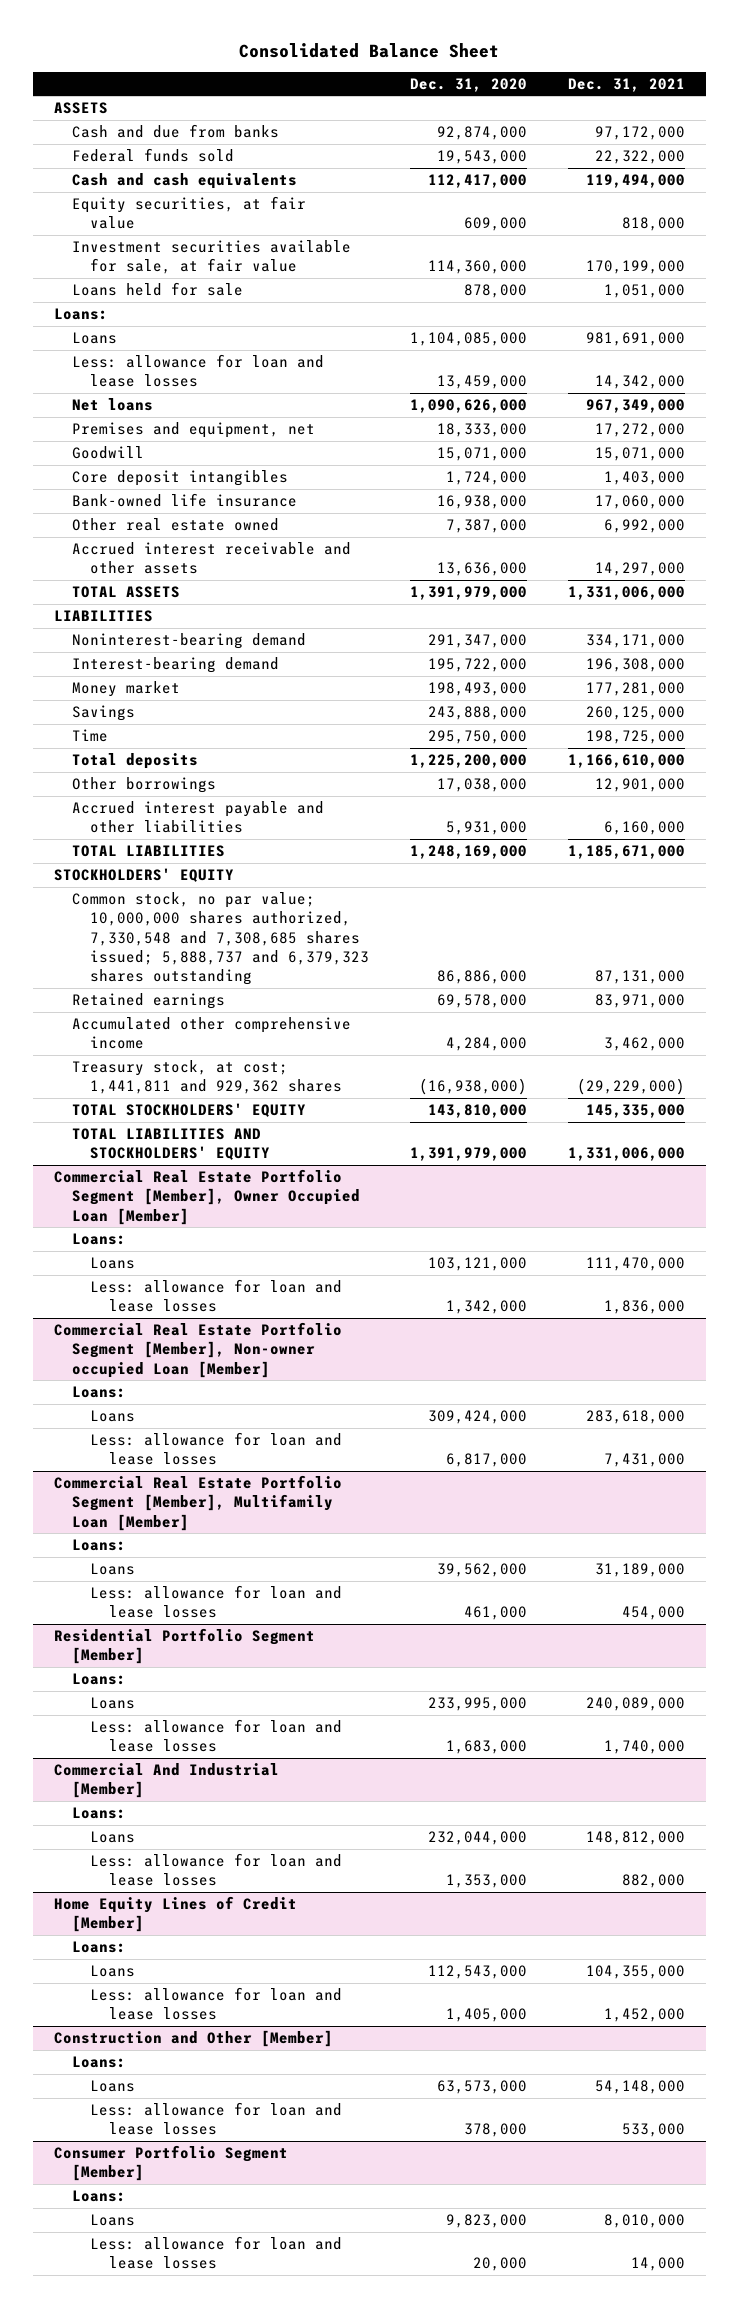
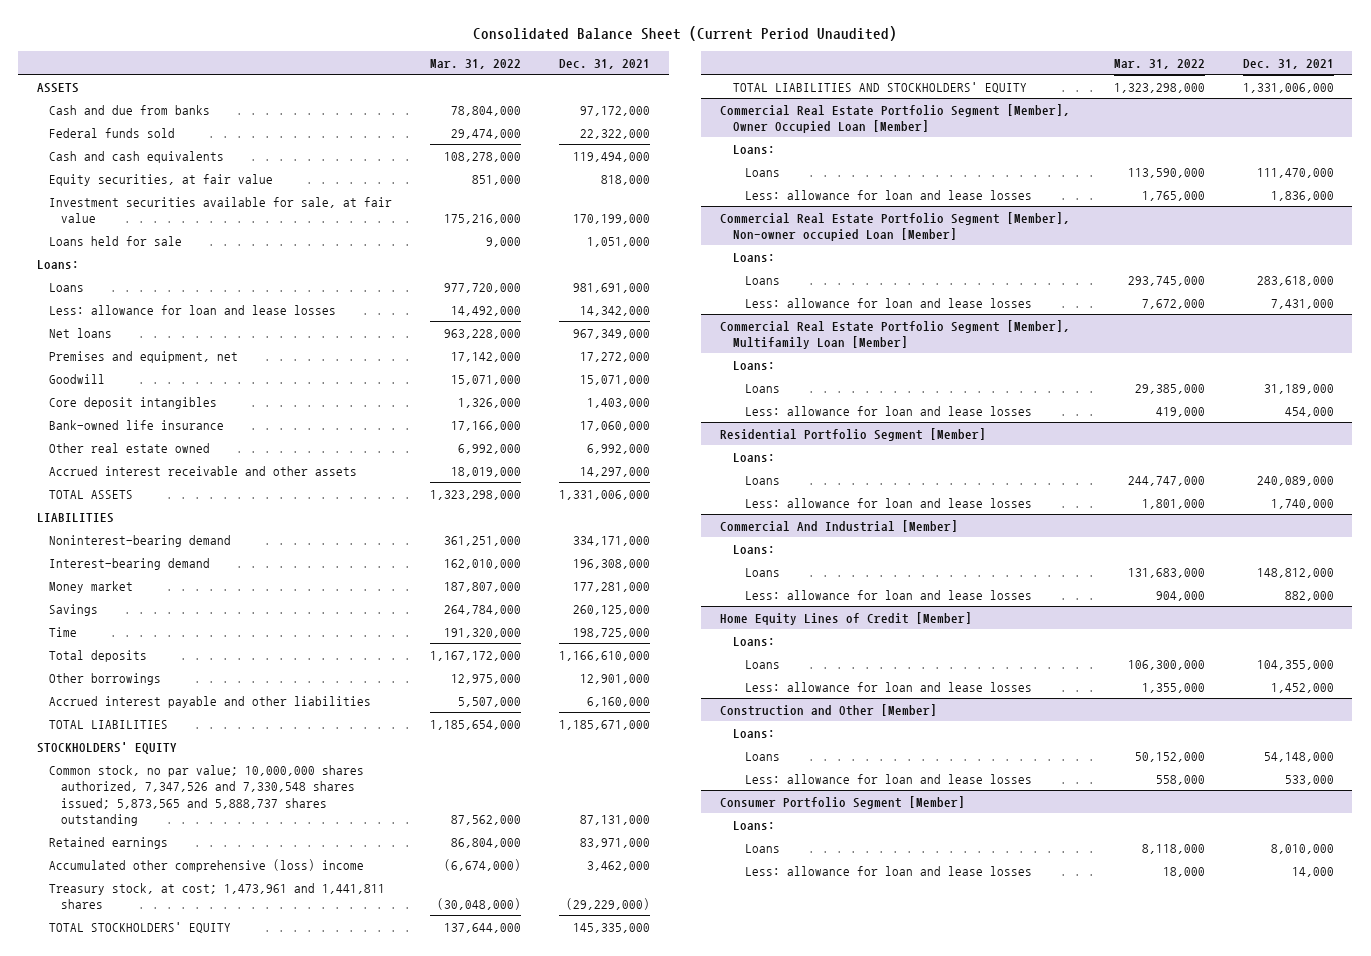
[239,42,500,58] Consolidated Balance Sheet -> [473,26,898,42] Consolidated Balance Sheet (Current Period Unaudited)
[410,77,528,92] Dec. 31, 2020 -> none
none -> [430,58,522,69] Mar. 31, 2022
[71,892,370,985] Common stock, no par value; 10,000,000 shares authorized, 7,330,548 and 7,308,685 shares issued; 5,888,737 and 6,379,323 shares outstanding -> [49,764,365,827] Common stock, no par value; 10,000,000 shares authorized, 7,347,526 and 7,330,548 shares issued; 5,873,565 and 5,888,737 shares outstanding
[71,1017,351,1050] Accumulated other comprehensive income -> [49,858,365,872] Accumulated other comprehensive (loss) income
[71,1060,343,1095] Treasury stock, at cost; 1,441,811 and 929,362 shares -> [49,882,386,910] Treasury stock, at cost; 1,473,961 and 1,441,811 shares

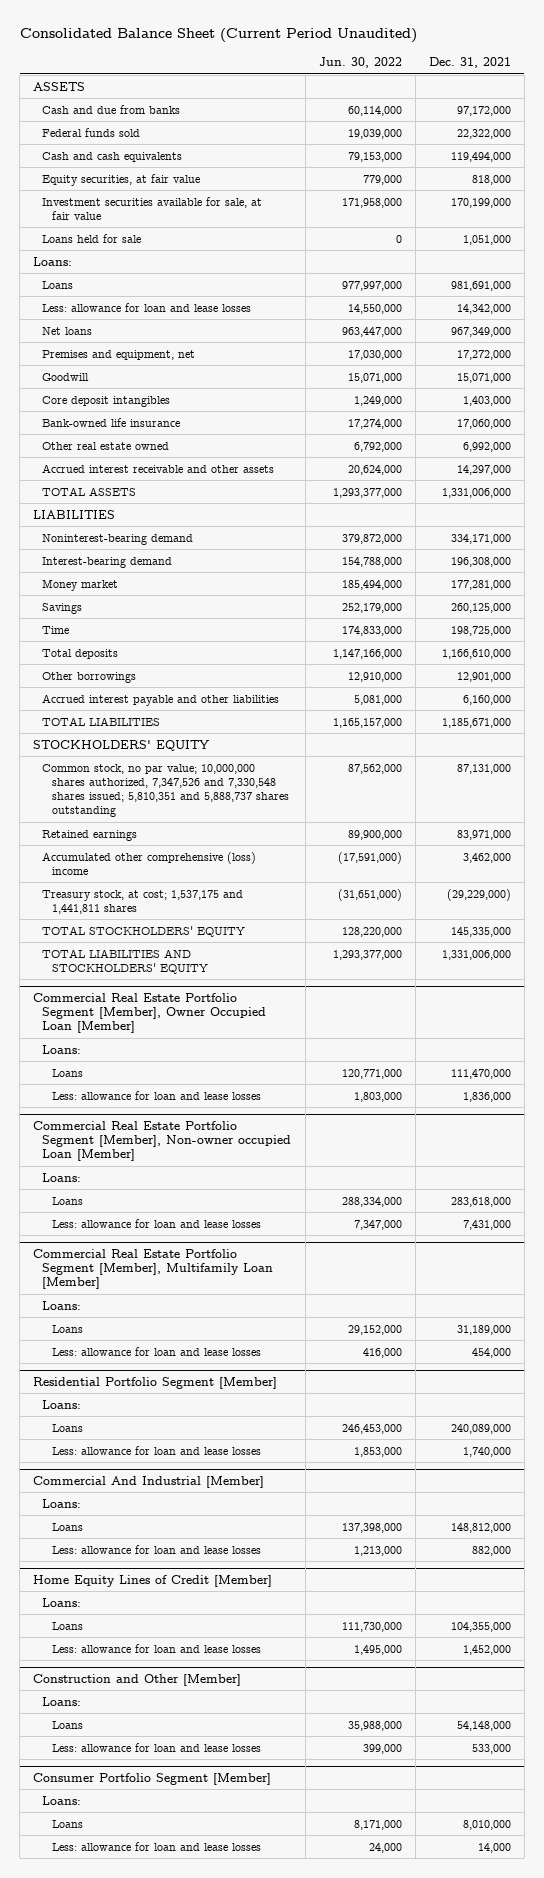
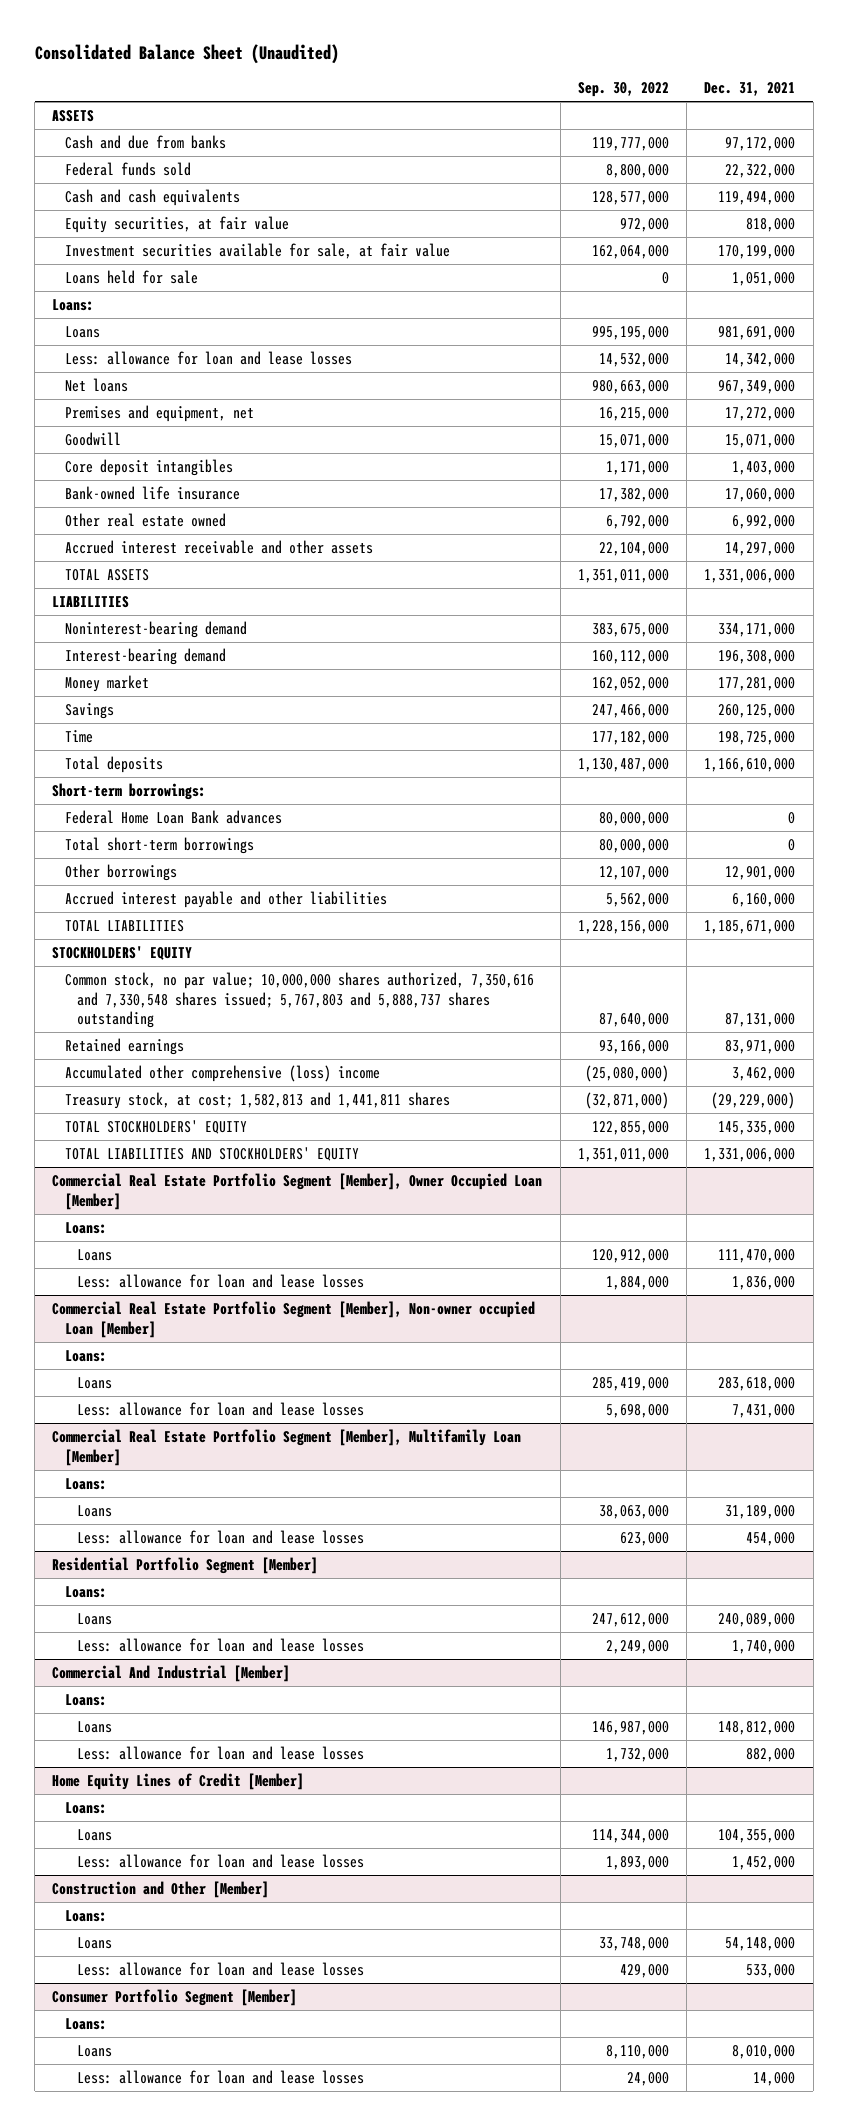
[19,28,417,44] Consolidated Balance Sheet (Current Period Unaudited) -> [34,43,339,64] Consolidated Balance Sheet (Unaudited)
[318,57,402,69] Jun. 30, 2022 -> none
none -> [577,82,669,98] Sep. 30, 2022
none -> [52,782,207,800] Short-term borrowings:
none -> [64,809,282,824] Federal Home Loan Bank advances
none -> [64,836,254,854] Total short-term borrowings
[42,763,289,818] Common stock, no par value; 10,000,000 shares authorized, 7,347,526 and 7,330,548 shares issued; 5,810,351 and 5,888,737 shares outstanding -> [64,971,534,1029] Common stock, no par value; 10,000,000 shares authorized, 7,350,616 and 7,330,548 shares issued; 5,767,803 and 5,888,737 shares outstanding
[42,889,244,914] Treasury stock, at cost; 1,537,175 and 1,441,811 shares -> [64,1091,450,1109] Treasury stock, at cost; 1,582,813 and 1,441,811 shares

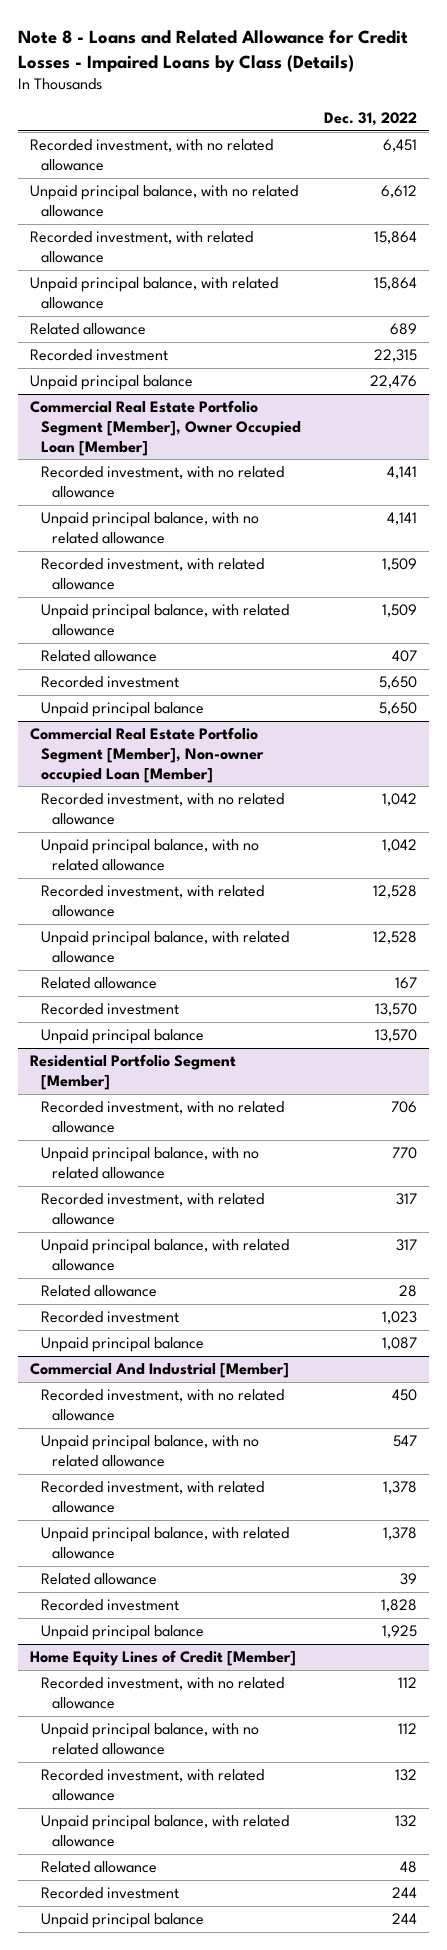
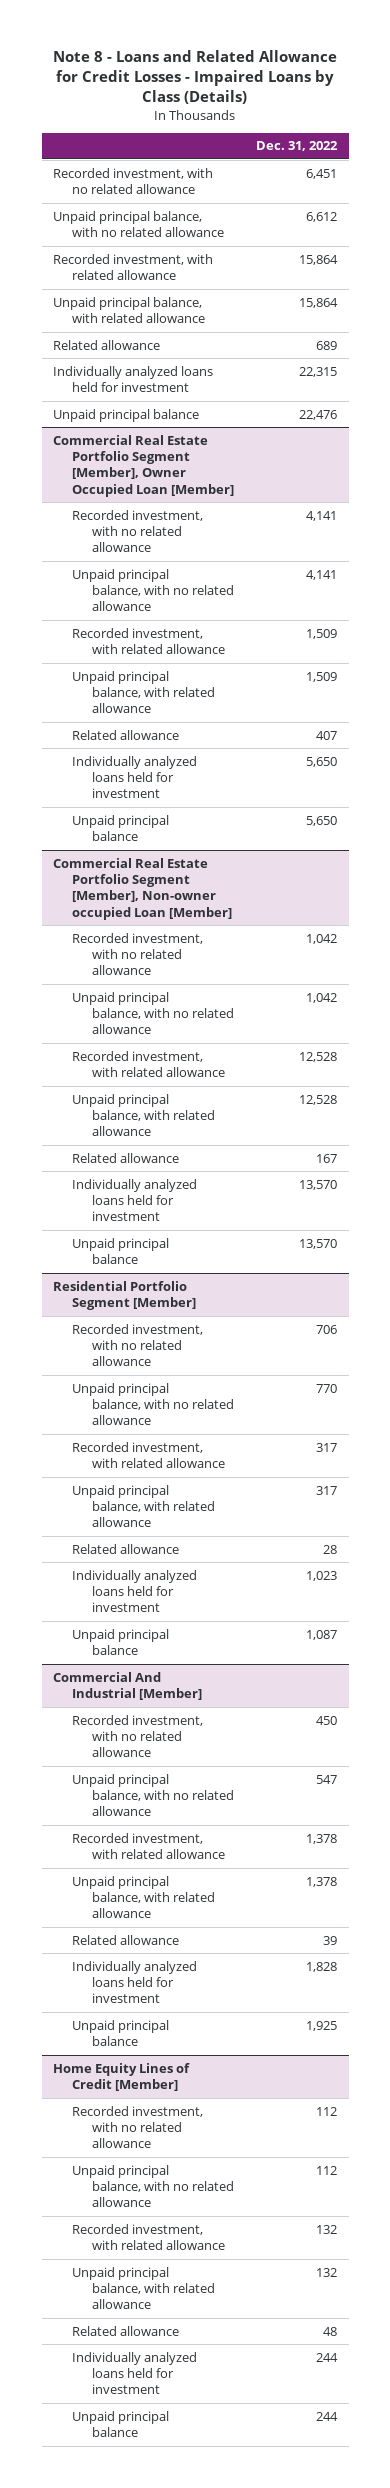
[29,349,168,362] Recorded investment -> [52,365,213,393] Individually analyzed loans held for investment
[41,676,180,689] Recorded investment -> [72,755,198,799] Individually analyzed loans held for investment
[41,1003,180,1016] Recorded investment -> [72,1178,198,1222] Individually analyzed loans held for investment
[41,1311,180,1324] Recorded investment -> [72,1569,198,1613] Individually analyzed loans held for investment
[41,1599,180,1612] Recorded investment -> [72,1960,198,2004] Individually analyzed loans held for investment
[41,1887,180,1900] Recorded investment -> [72,2351,198,2395] Individually analyzed loans held for investment

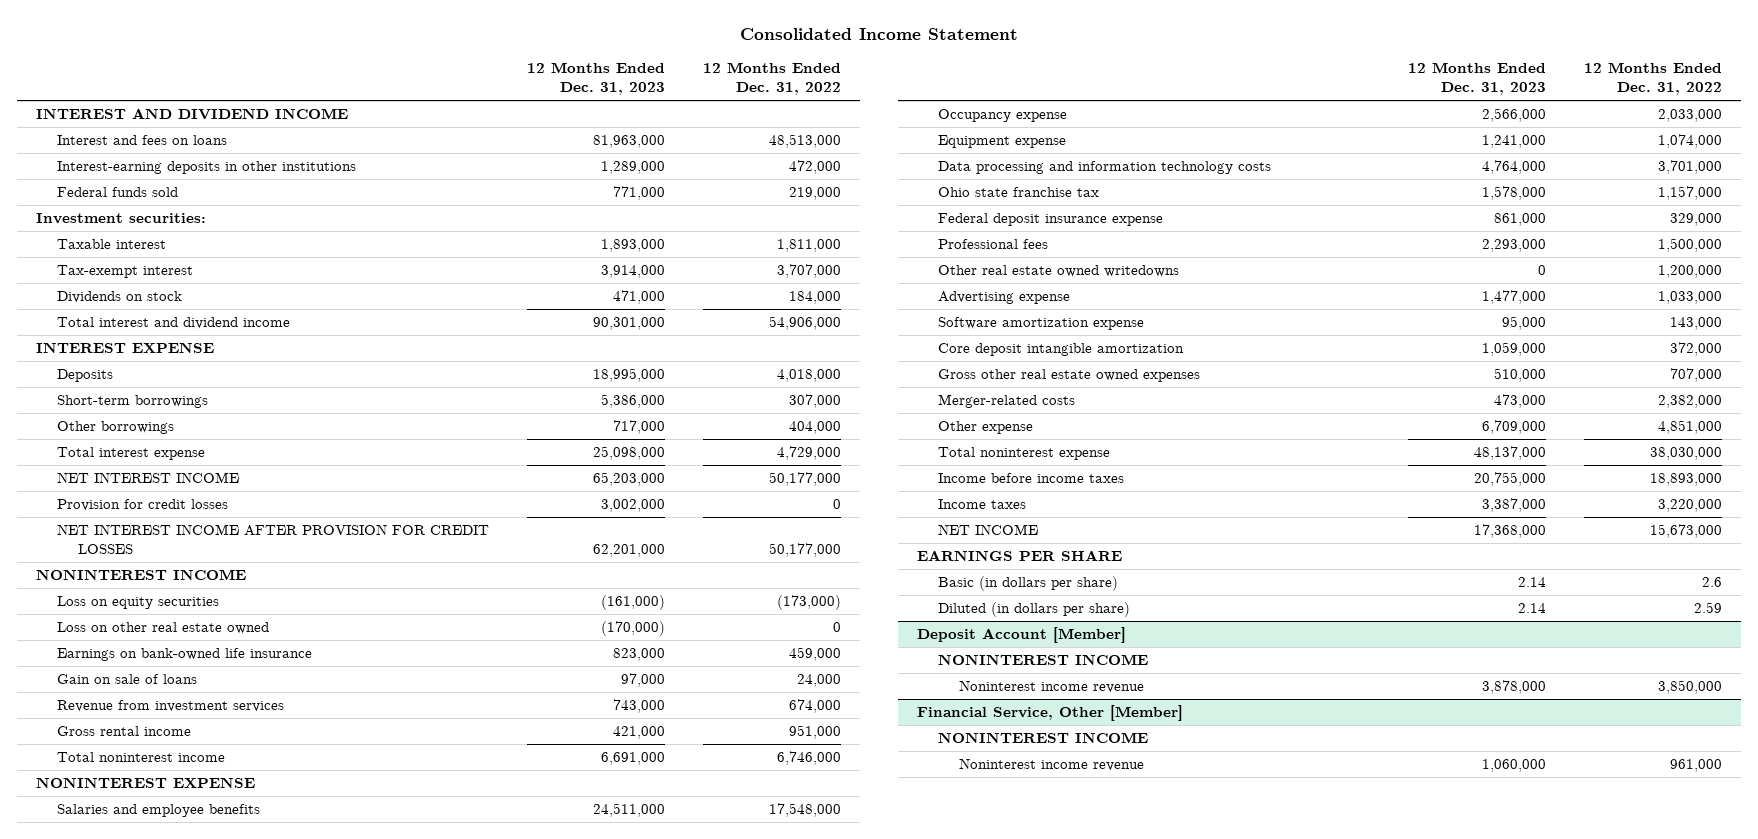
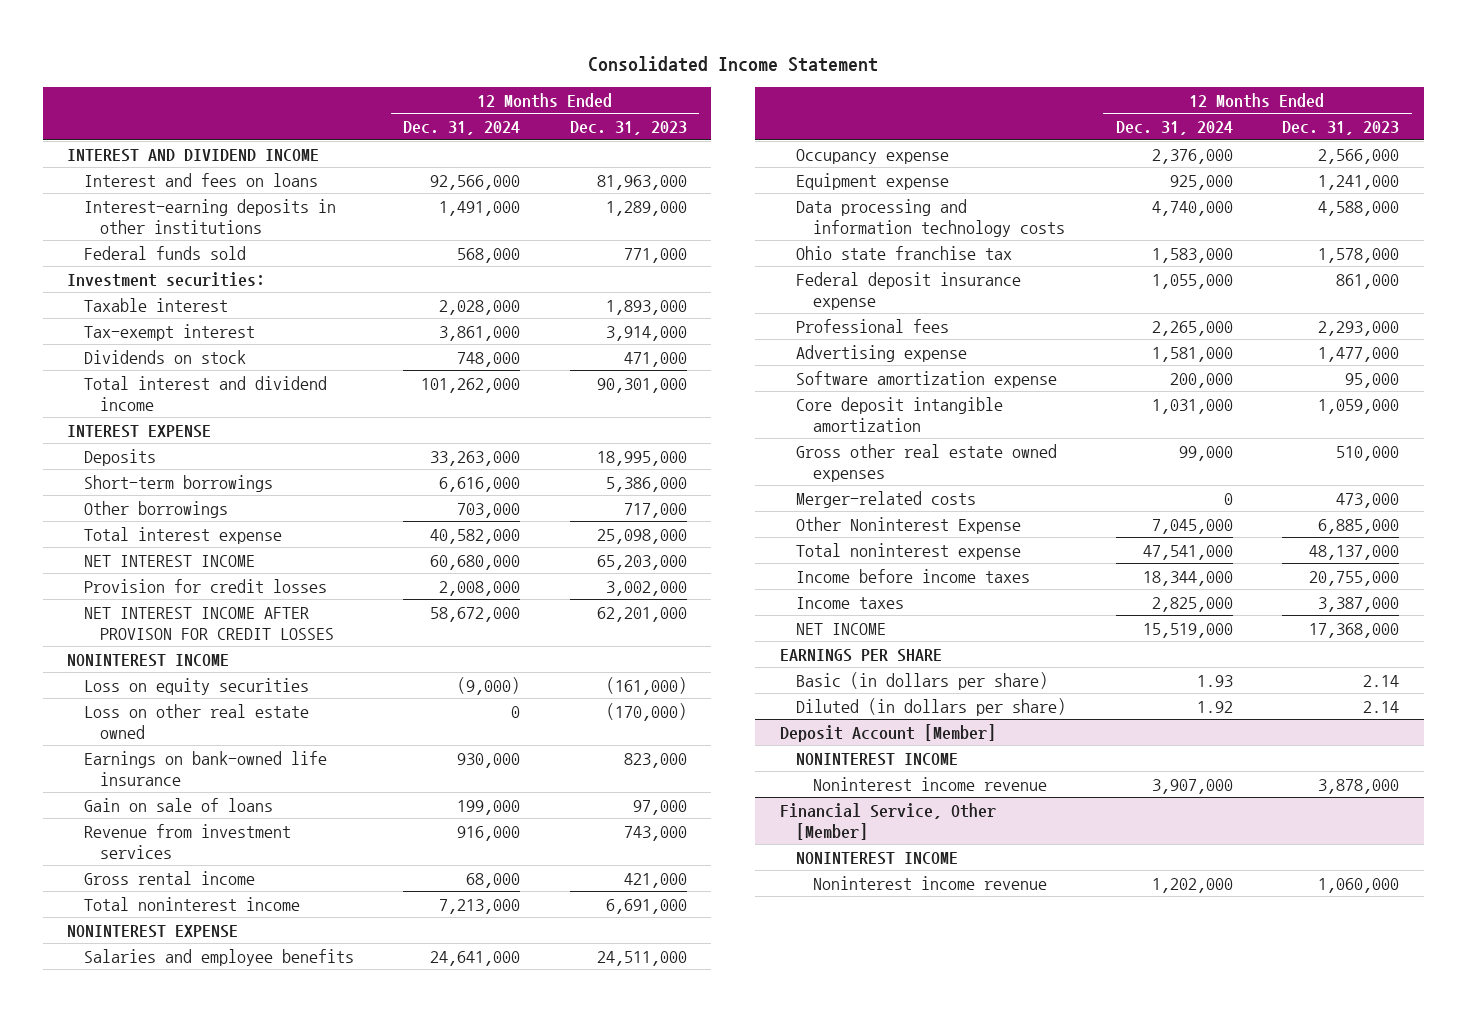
[703,62,842,96] 12 Months Ended Dec. 31, 2022 -> none
none -> [403,121,521,136] Dec. 31, 2024
[57,524,490,554] NET INTEREST INCOME AFTER PROVISION FOR CREDIT LOSSES -> [83,606,335,640] NET INTEREST INCOME AFTER PROVISON FOR CREDIT LOSSES
[1481,160,1546,175] 4,764,000 -> [1318,200,1400,216] 4,588,000
[937,265,1179,278] Other real estate owned writedowns -> none
[937,421,1033,435] Other expense -> [796,516,1022,534] Other Noninterest Expense
[1481,420,1546,435] 6,709,000 -> [1318,518,1400,534] 6,885,000

